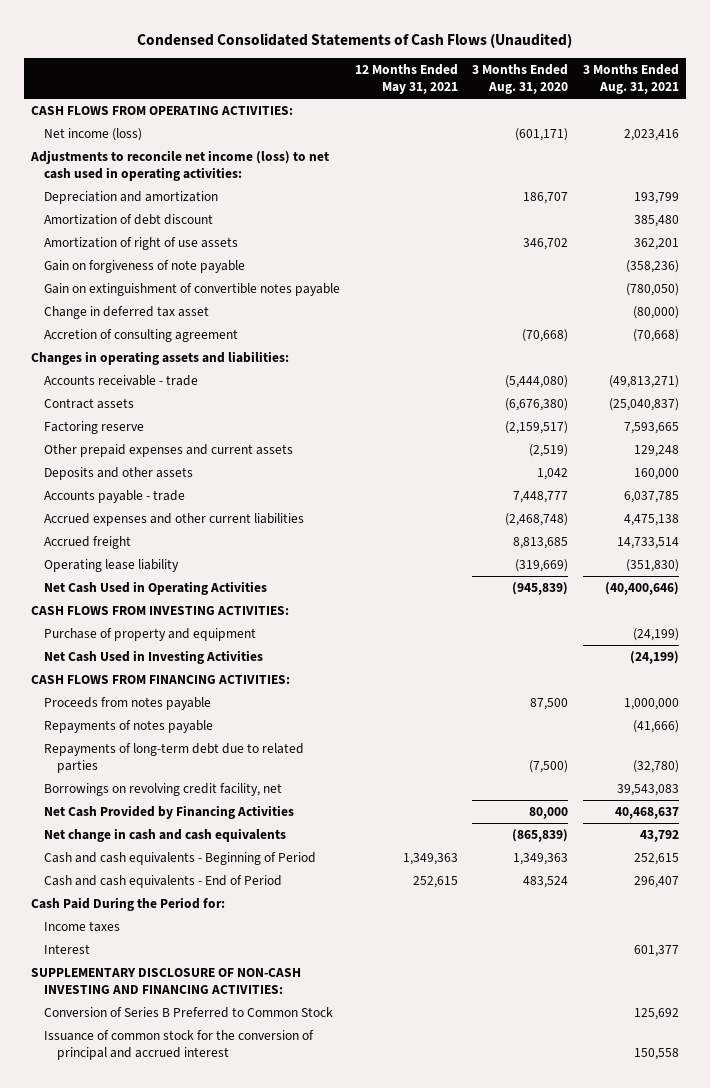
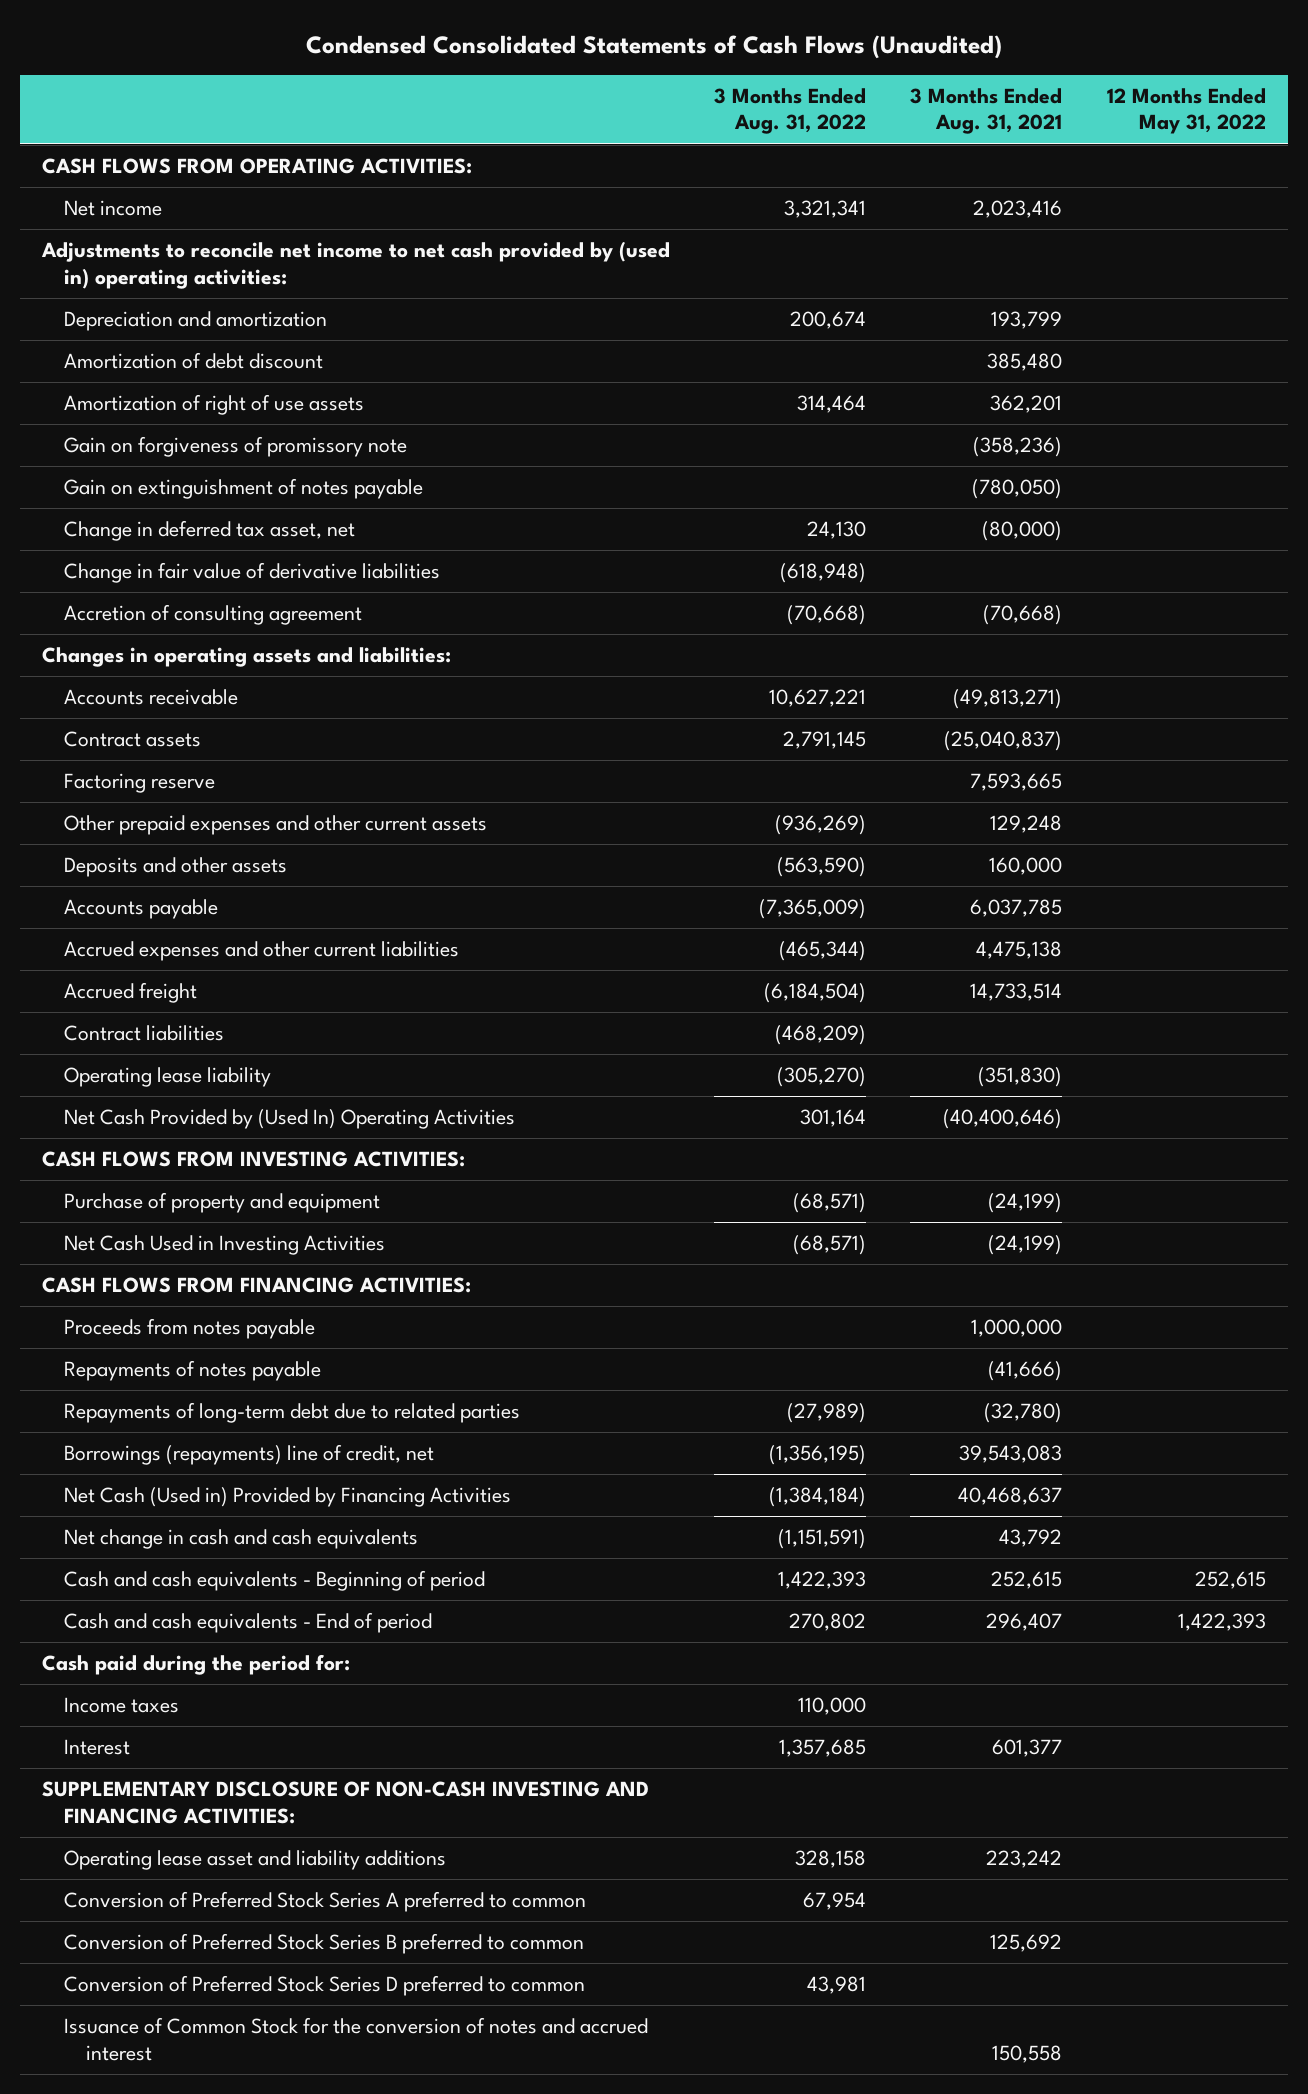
[354,63,458,94] 12 Months Ended May 31, 2021 -> none
[472,63,569,94] 3 Months Ended Aug. 31, 2020 -> none
none -> [714,88,867,135] 3 Months Ended Aug. 31, 2022
none -> [1106,88,1266,135] 12 Months Ended May 31, 2022
[44,127,143,141] Net income (loss) -> [63,200,162,217] Net income
[30,149,330,181] Adjustments to reconcile net income (loss) to net cash used in operating activities: -> [40,241,670,289] Adjustments to reconcile net income to net cash provided by (used in) operating activities:
[44,259,246,273] Gain on forgiveness of note payable -> [63,436,407,458] Gain on forgiveness of promissory note
[44,282,341,296] Gain on extinguishment of convertible notes payable -> [63,478,423,500] Gain on extinguishment of notes payable
[44,305,210,319] Change in deferred tax asset -> [63,520,355,542] Change in deferred tax asset, net
none -> [63,562,440,584] Change in fair value of derivative liabilities
[44,374,199,386] Accounts receivable - trade -> [63,689,238,706] Accounts receivable
[44,443,294,457] Other prepaid expenses and current assets -> [63,815,487,836] Other prepaid expenses and other current assets
[44,489,186,503] Accounts payable - trade -> [63,899,218,920] Accounts payable
none -> [63,1025,224,1042] Contract liabilities
[44,580,268,595] Net Cash Used in Operating Activities -> [63,1109,515,1130] Net Cash Provided by (Used In) Operating Activities
[44,782,283,796] Borrowings on revolving credit facility, net -> [63,1444,434,1466] Borrowings (repayments) line of credit, net
[44,804,295,819] Net Cash Provided by Financing Activities -> [63,1487,511,1508] Net Cash (Used in) Provided by Financing Activities
[44,851,317,865] Cash and cash equivalents - Beginning of Period -> [63,1570,485,1592] Cash and cash equivalents - Beginning of period
[44,874,283,888] Cash and cash equivalents - End of Period -> [63,1612,432,1634] Cash and cash equivalents - End of period
[31,896,226,911] Cash Paid During the Period for: -> [41,1654,350,1676] Cash paid during the period for:
none -> [63,1850,446,1871] Operating lease asset and liability additions
none -> [63,1891,586,1913] Conversion of Preferred Stock Series A preferred to common
[44,1006,334,1018] Conversion of Series B Preferred to Common Stock -> [63,1933,584,1955] Conversion of Preferred Stock Series B preferred to common
none -> [63,1975,585,1997] Conversion of Preferred Stock Series D preferred to common
[44,1029,315,1060] Issuance of common stock for the conversion of principal and accrued interest -> [63,2017,648,2061] Issuance of Common Stock for the conversion of notes and accrued interest

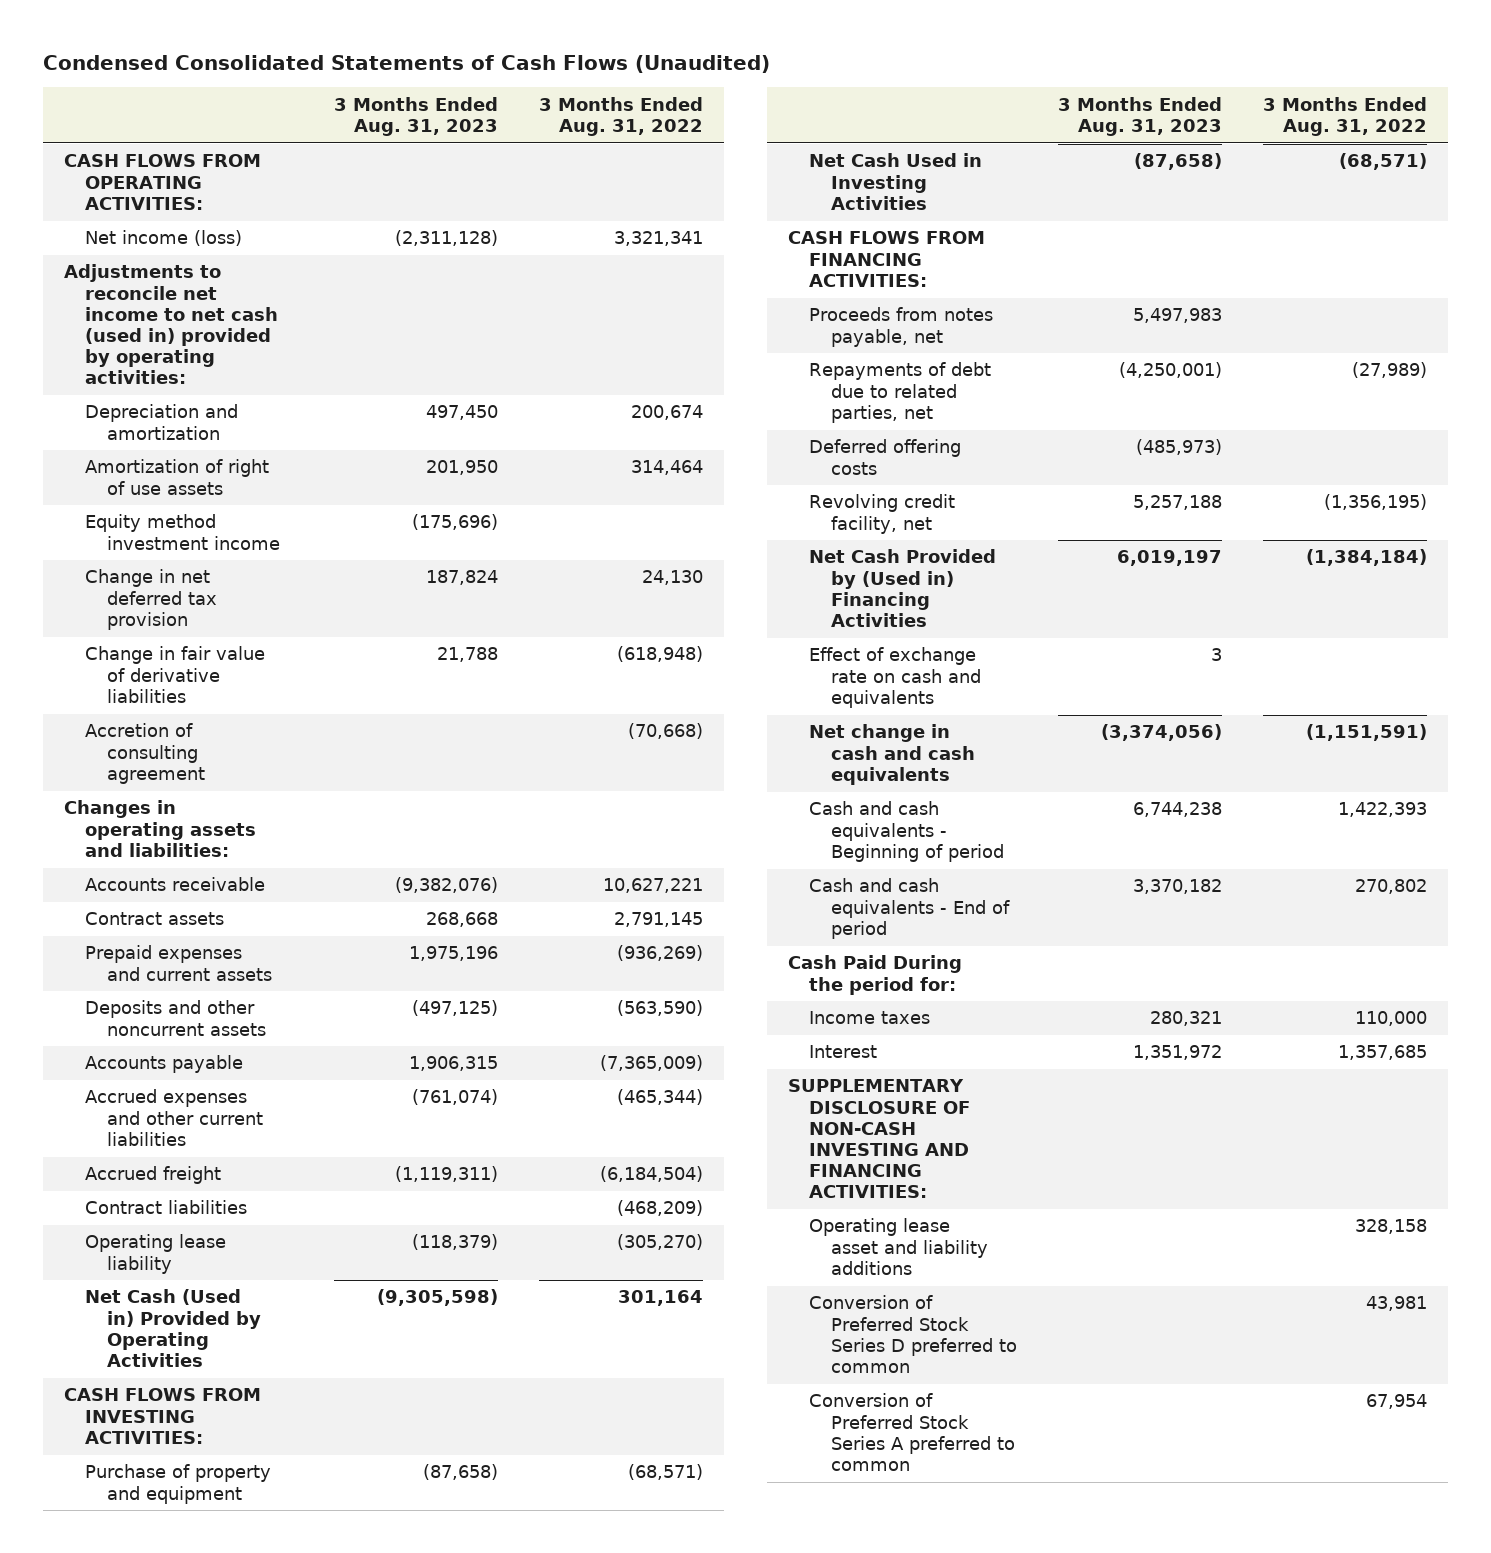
[910,88,1063,135] 3 Months Ended Aug. 31, 2021 -> none
[1106,88,1266,135] 12 Months Ended May 31, 2022 -> none
none -> [333,96,498,137] 3 Months Ended Aug. 31, 2023
[63,200,162,217] Net income -> [85,230,243,247] Net income (loss)
[40,241,670,289] Adjustments to reconcile net income to net cash provided by (used in) operating activities: -> [63,264,279,385] Adjustments to reconcile net income to net cash (used in) provided by operating activities:
[63,352,323,370] Amortization of debt discount -> none
[63,436,407,458] Gain on forgiveness of promissory note -> none
[63,478,423,500] Gain on extinguishment of notes payable -> none
none -> [85,514,280,550] Equity method investment income
[63,520,355,542] Change in deferred tax asset, net -> [85,569,217,630] Change in net deferred tax provision
[63,773,215,794] Factoring reserve -> none
[63,815,487,836] Other prepaid expenses and other current assets -> [85,945,272,981] Prepaid expenses and current assets
[63,857,287,878] Deposits and other assets -> [85,1000,266,1036] Deposits and other noncurrent assets
[63,1109,515,1130] Net Cash Provided by (Used In) Operating Activities -> [85,1289,261,1368] Net Cash (Used in) Provided by Operating Activities
[63,1360,321,1382] Repayments of notes payable -> none
[63,1318,315,1340] Proceeds from notes payable -> [809,307,994,347] Proceeds from notes payable, net
[63,1402,520,1424] Repayments of long-term debt due to related parties -> [809,362,992,423] Repayments of debt due to related parties, net
none -> [809,439,962,475] Deferred offering costs
[63,1444,434,1466] Borrowings (repayments) line of credit, net -> [809,494,956,534] Revolving credit facility, net
[63,1487,511,1508] Net Cash (Used in) Provided by Financing Activities -> [809,549,997,628] Net Cash Provided by (Used in) Financing Activities
none -> [809,647,981,708] Effect of exchange rate on cash and equivalents
[41,1654,350,1676] Cash paid during the period for: -> [787,955,962,995] Cash Paid During the period for:
[63,1933,584,1955] Conversion of Preferred Stock Series B preferred to common -> none
[63,2017,648,2061] Issuance of Common Stock for the conversion of notes and accrued interest -> none
[63,1891,586,1913] Conversion of Preferred Stock Series A preferred to common -> [809,1393,1015,1472] Conversion of Preferred Stock Series A preferred to common

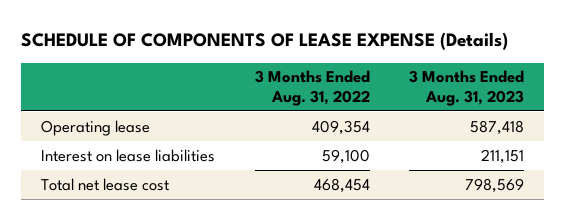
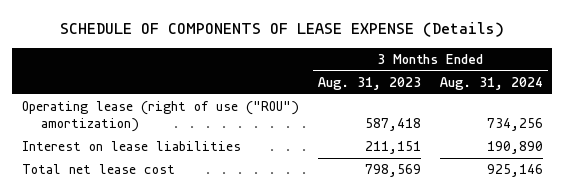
[254,70,370,106] 3 Months Ended Aug. 31, 2022 -> none
none -> [439,76,543,90] Aug. 31, 2024
[40,119,150,136] Operating lease -> [21,101,299,133] Operating lease (right of use ("ROU") amortization)

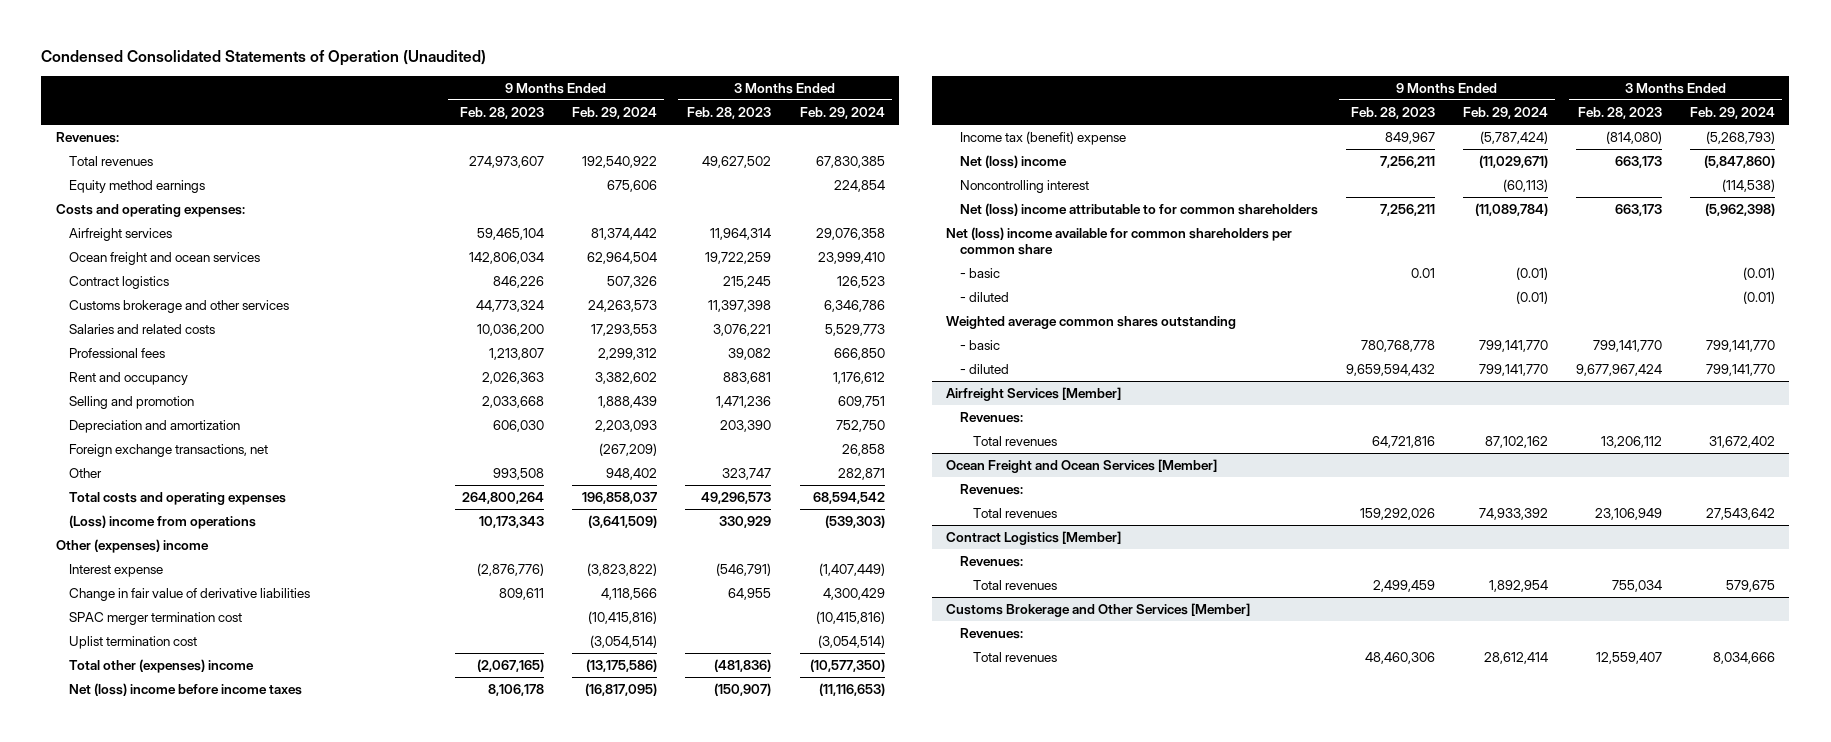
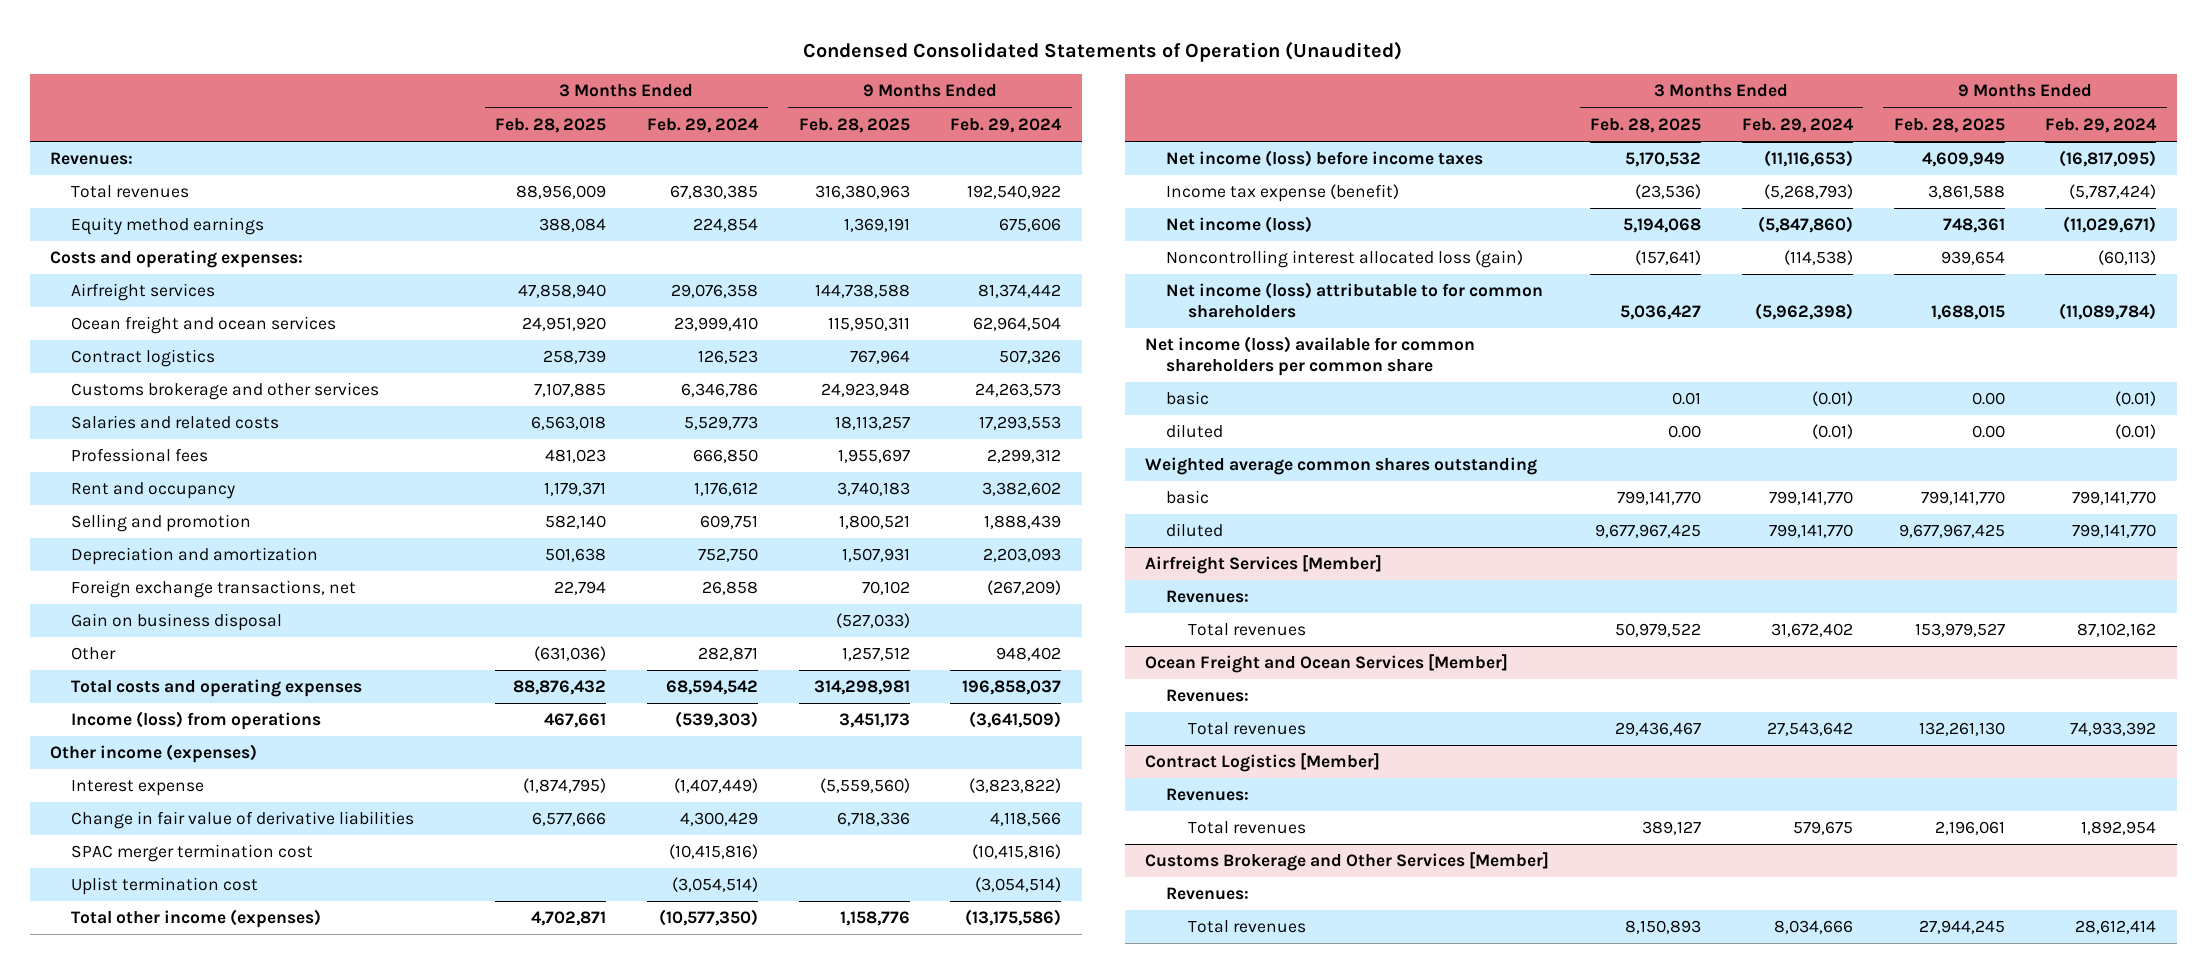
[460,107,545,120] Feb. 28, 2023 -> none
[687,107,772,120] Feb. 28, 2023 -> none
none -> [495,117,607,133] Feb. 28, 2025
none -> [798,117,910,133] Feb. 28, 2025
none -> [71,613,283,632] Gain on business disposal
[68,515,256,530] (Loss) income from operations -> [71,711,322,731] Income (loss) from operations
[55,539,209,554] Other (expenses) income -> [50,744,258,764] Other income (expenses)
[68,659,254,674] Total other (expenses) income -> [71,909,322,929] Total other income (expenses)
[68,683,302,697] Net (loss) income before income taxes -> [1166,150,1484,168] Net income (loss) before income taxes
[959,131,1126,146] Income tax (benefit) expense -> [1166,184,1400,203] Income tax expense (benefit)
[959,155,1067,169] Net (loss) income -> [1166,216,1313,234] Net income (loss)
[959,180,1089,194] Noncontrolling interest -> [1166,250,1524,269] Noncontrolling interest allocated loss (gain)
[959,203,1318,217] Net (loss) income attributable to for common shareholders -> [1166,282,1544,318] Net income (loss) attributable to for common shareholders
[946,227,1293,255] Net (loss) income available for common shareholders per common share -> [1145,336,1476,376] Net income (loss) available for common shareholders per common share
[959,268,1000,279] - basic -> [1166,391,1210,406] basic
[959,292,1009,303] - diluted -> [1166,424,1224,439] diluted
[959,340,1000,351] - basic -> [1166,490,1210,505] basic
[959,364,1009,375] - diluted -> [1166,523,1224,538] diluted

